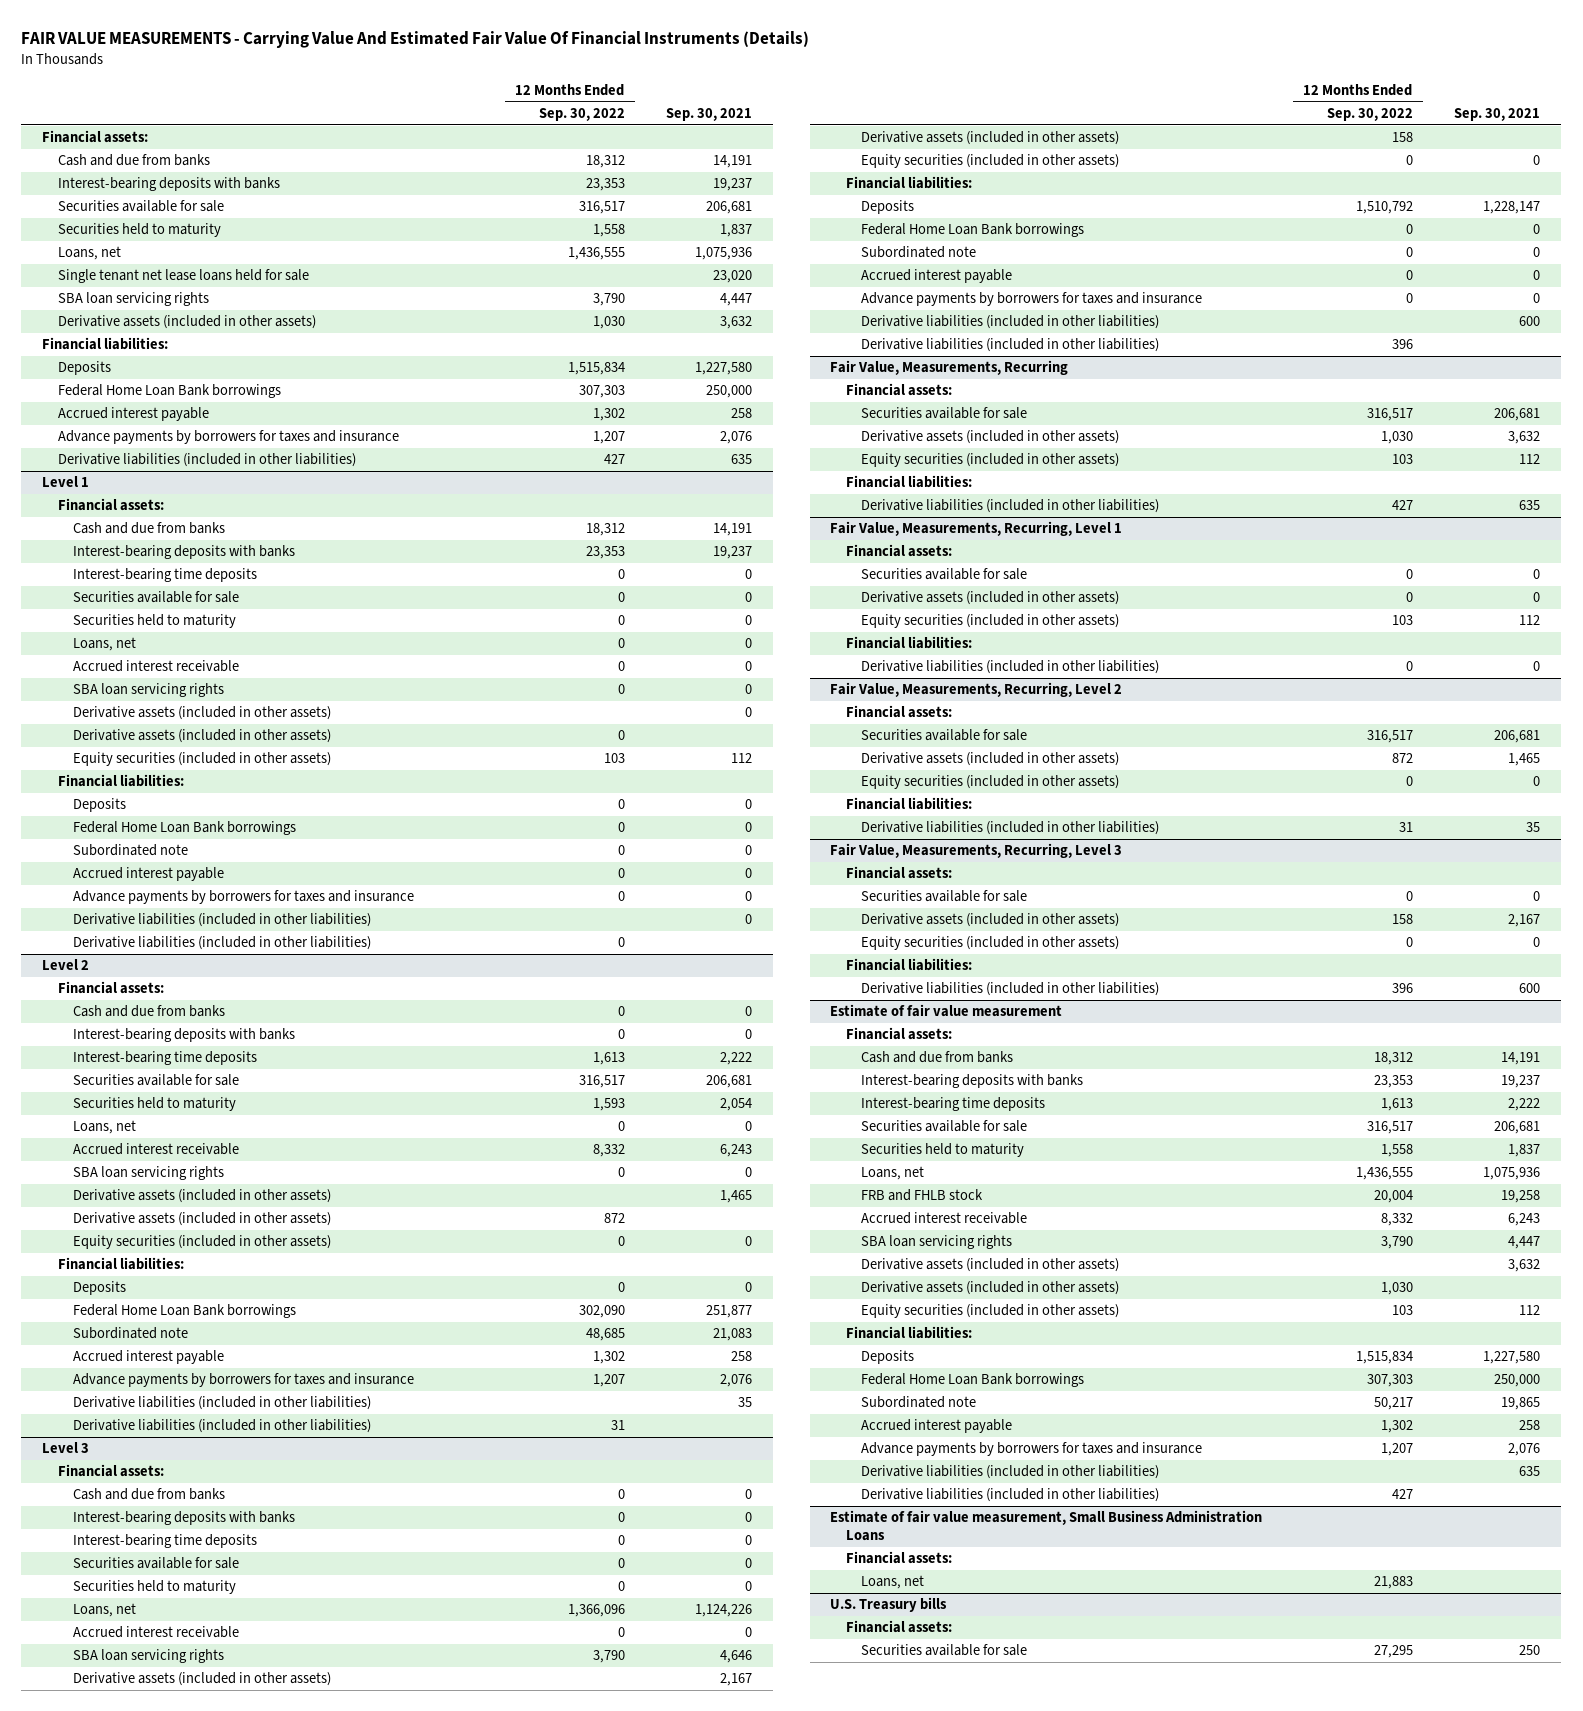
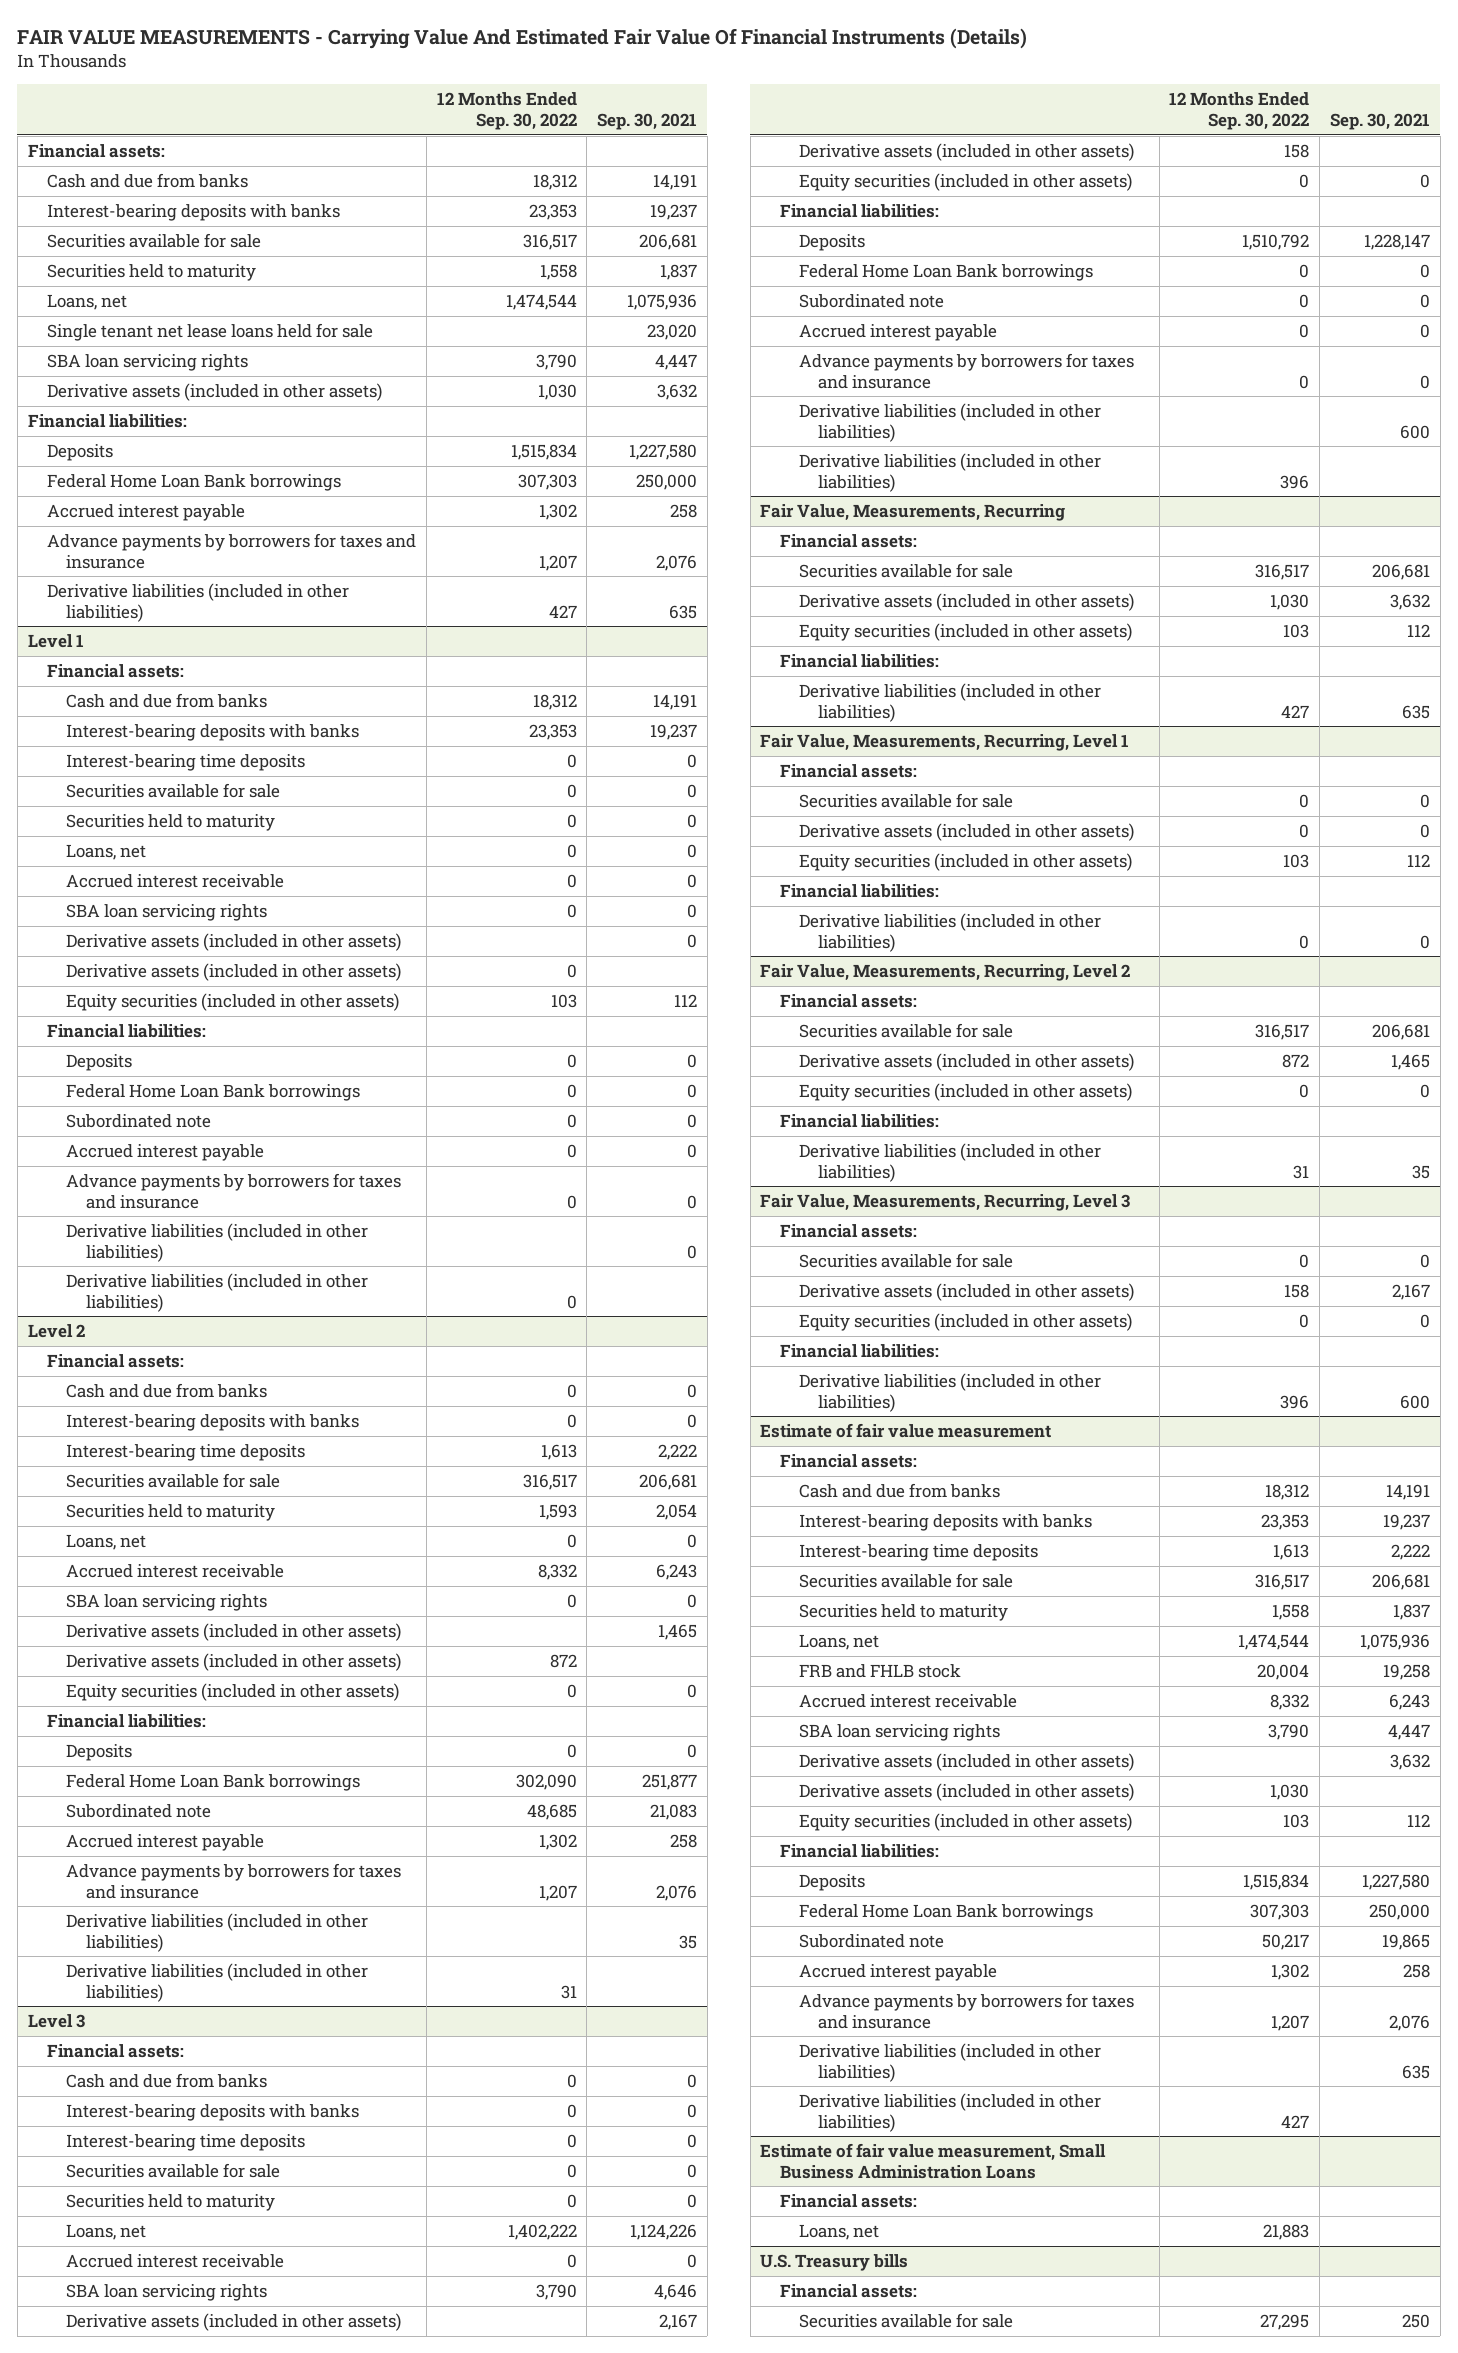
[567,247,625,261] 1,436,555 -> [505,293,577,310] 1,474,544
[567,1604,625,1618] 1,366,096 -> [507,2223,577,2240] 1,402,222
[1355,1167,1413,1181] 1,436,555 -> [1238,1633,1310,1650] 1,474,544

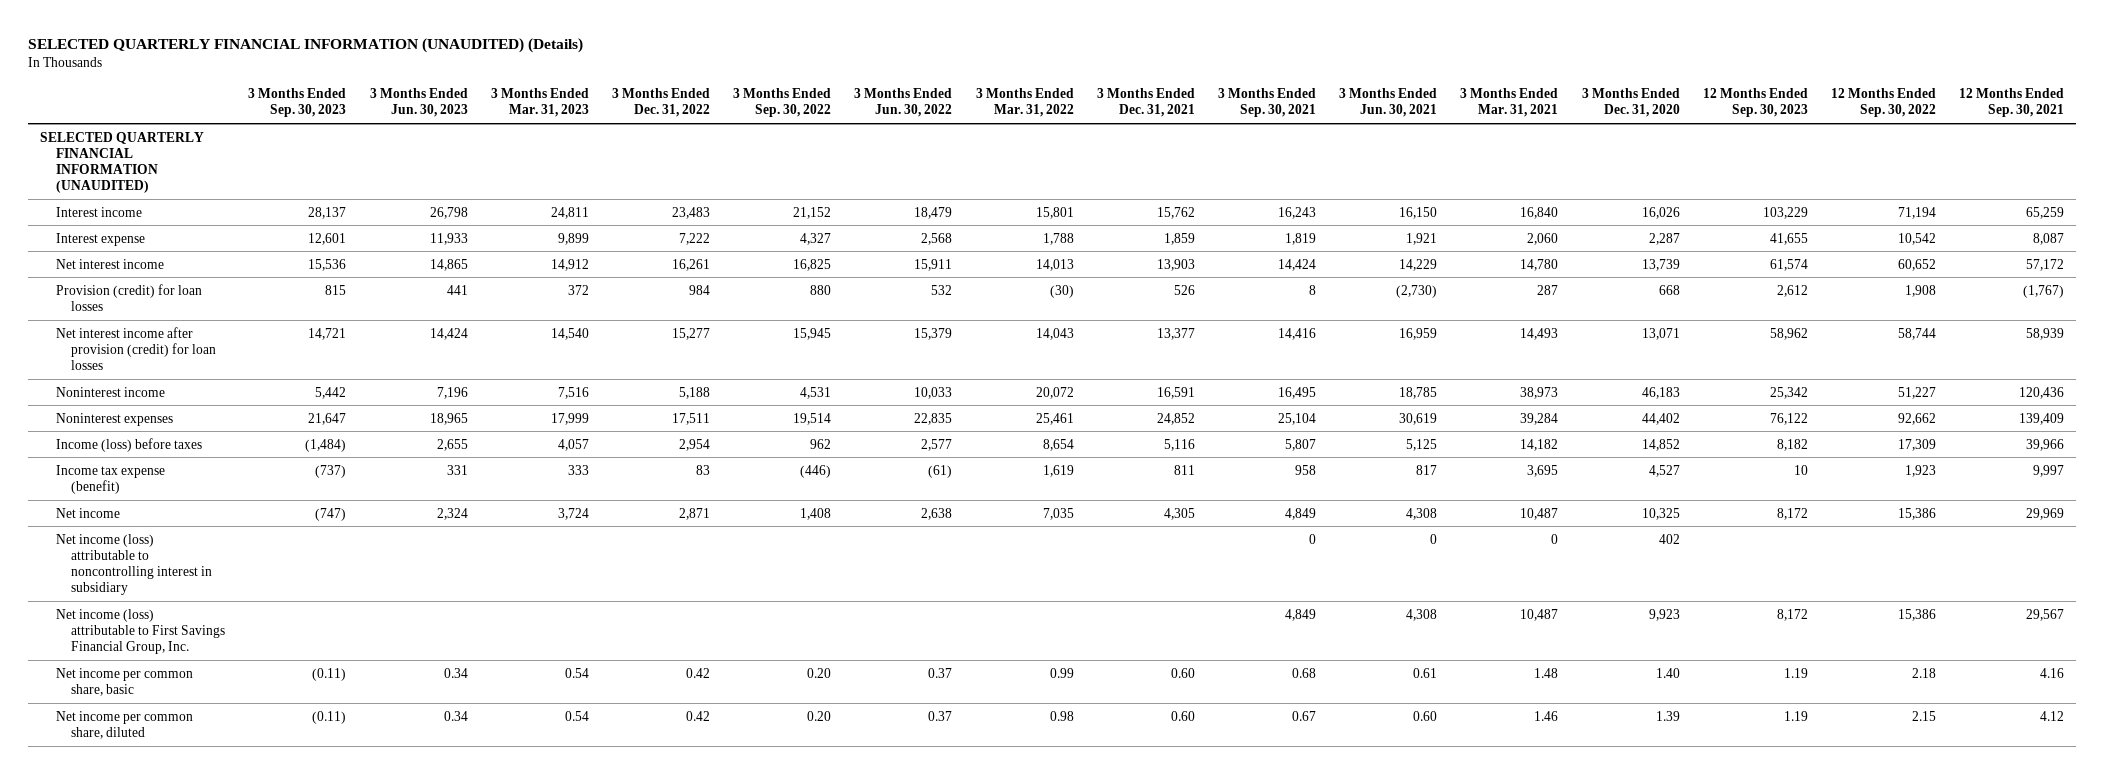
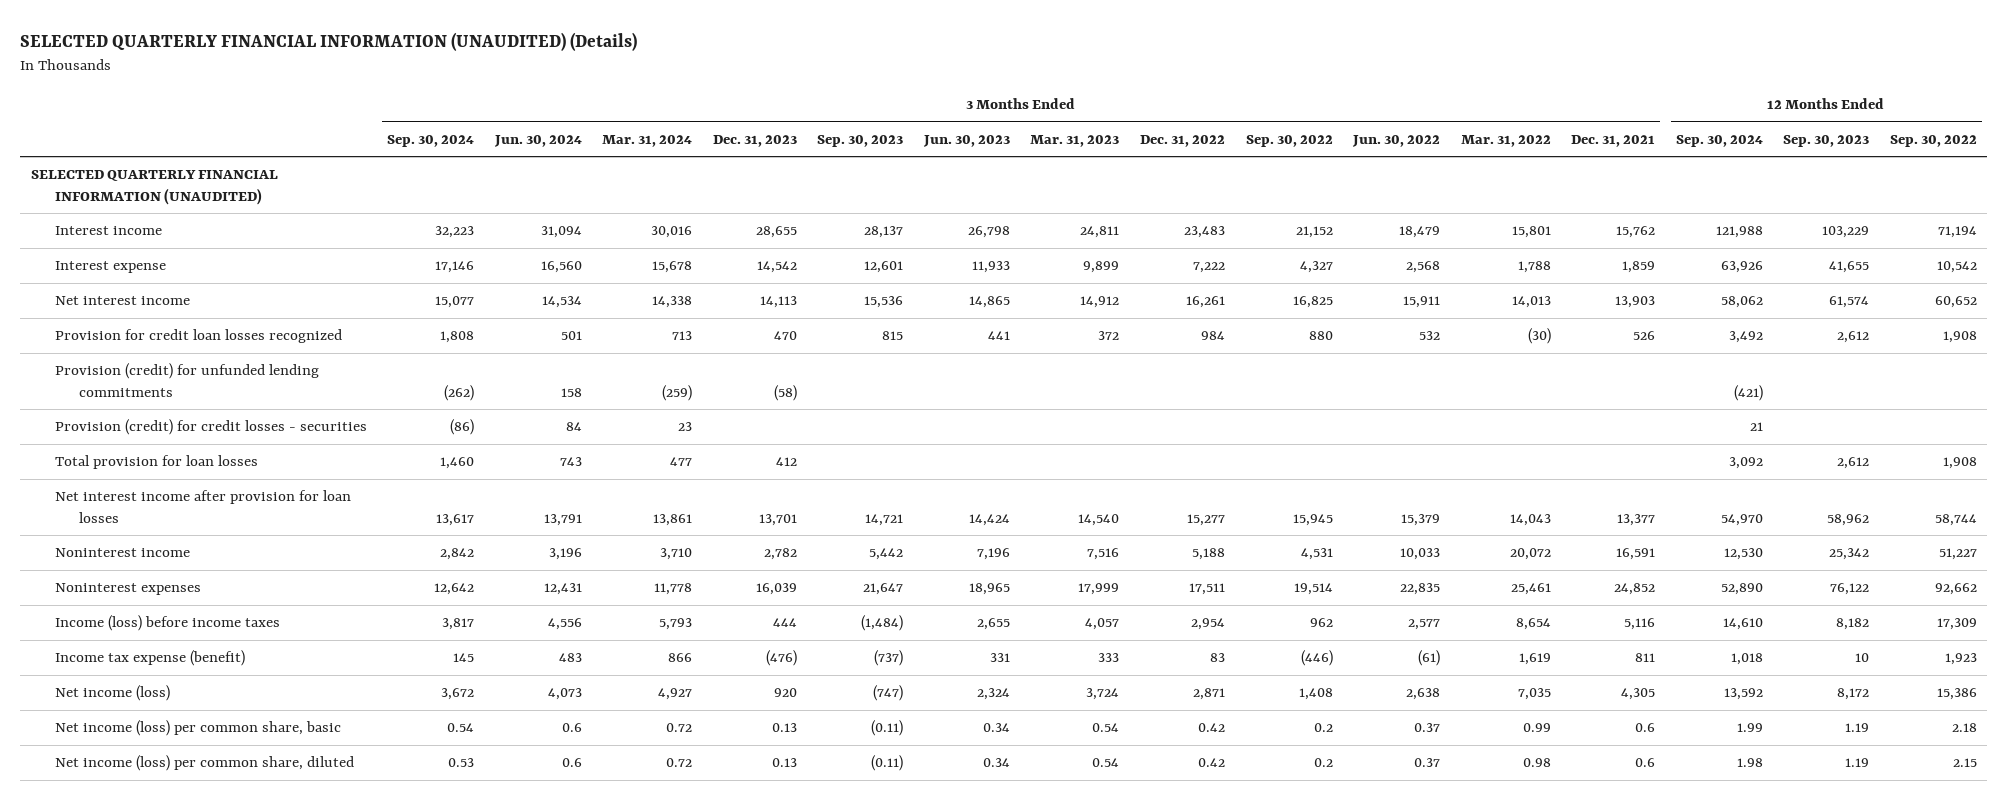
[1218,88,1317,118] 3 Months Ended Sep. 30, 2021 -> none
[1339,88,1438,118] 3 Months Ended Jun. 30, 2021 -> none
[1460,88,1559,118] 3 Months Ended Mar. 31, 2021 -> none
[1581,88,1680,118] 3 Months Ended Dec. 31, 2020 -> none
[1959,88,2065,118] 12 Months Ended Sep. 30, 2021 -> none
none -> [387,134,475,147] Sep. 30, 2024
none -> [493,134,582,147] Jun. 30, 2024
none -> [602,134,693,147] Mar. 31, 2024
none -> [712,134,797,147] Dec. 31, 2023
none -> [1675,134,1763,147] Sep. 30, 2024
[55,283,202,311] Provision (credit) for loan losses -> [54,329,342,344] Provision for credit loan losses recognized
none -> [54,363,319,397] Provision (credit) for unfunded lending commitments
none -> [54,419,367,436] Provision (credit) for credit losses - securities
none -> [54,455,258,470] Total provision for loan losses
[55,326,217,371] Net interest income after provision (credit) for loan losses -> [54,490,351,523] Net interest income after provision for loan losses
[55,437,202,452] Income (loss) before taxes -> [54,615,280,632] Income (loss) before income taxes
[55,533,213,596] Net income (loss) attributable to noncontrolling interest in subsidiary -> none
[55,608,226,655] Net income (loss) attributable to First Savings Financial Group, Inc. -> none
[55,507,120,518] Net income -> [54,685,170,702] Net income (loss)
[55,667,193,696] Net income per common share, basic -> [54,720,341,737] Net income (loss) per common share, basic
[807,667,832,678] 0.20 -> [1313,723,1333,733] 0.2
[1170,667,1195,678] 0.60 -> [1635,723,1656,733] 0.6
[55,710,193,739] Net income per common share, diluted -> [54,755,354,772] Net income (loss) per common share, diluted
[807,710,832,721] 0.20 -> [1313,758,1333,768] 0.2
[1170,710,1195,721] 0.60 -> [1635,758,1656,768] 0.6

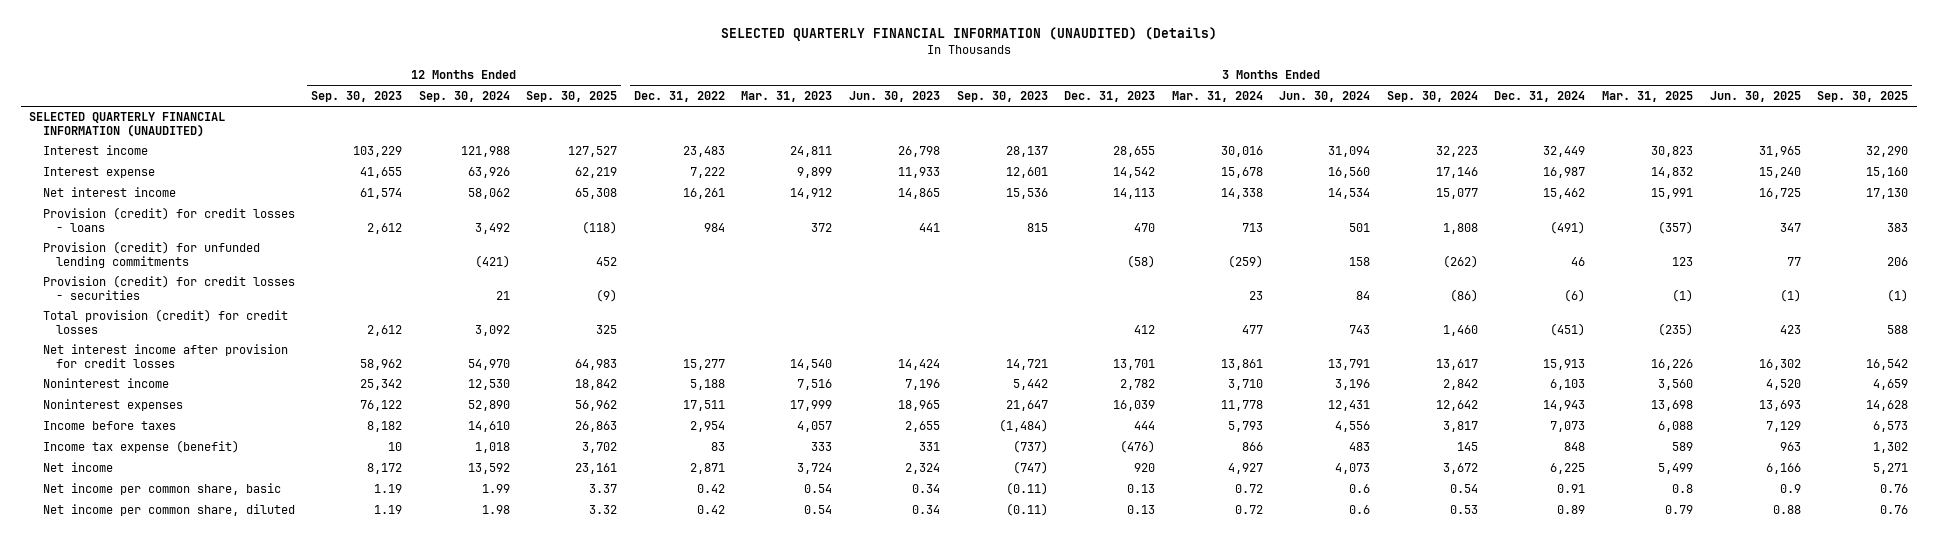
[1245,134,1333,147] Sep. 30, 2022 -> none
[1352,134,1441,147] Jun. 30, 2022 -> none
[1460,134,1551,147] Mar. 31, 2022 -> none
[1571,134,1656,147] Dec. 31, 2021 -> none
[1889,134,1977,147] Sep. 30, 2022 -> none
none -> [526,91,618,103] Sep. 30, 2025
none -> [1494,91,1586,103] Dec. 31, 2024
none -> [1602,91,1694,103] Mar. 31, 2025
none -> [1709,91,1801,103] Jun. 30, 2025
none -> [1817,91,1909,103] Sep. 30, 2025
[54,329,342,344] Provision for credit loan losses recognized -> [42,207,295,232] Provision (credit) for credit losses - loans
[54,455,258,470] Total provision for loan losses -> [42,309,288,334] Total provision (credit) for credit losses
[54,490,351,523] Net interest income after provision for loan losses -> [42,344,288,368] Net interest income after provision for credit losses
[54,615,280,632] Income (loss) before income taxes -> [42,421,176,431] Income before taxes
[54,685,170,702] Net income (loss) -> [42,462,113,473] Net income
[54,720,341,737] Net income (loss) per common share, basic -> [42,483,281,496] Net income per common share, basic
[54,755,354,772] Net income (loss) per common share, diluted -> [42,504,295,517] Net income per common share, diluted

